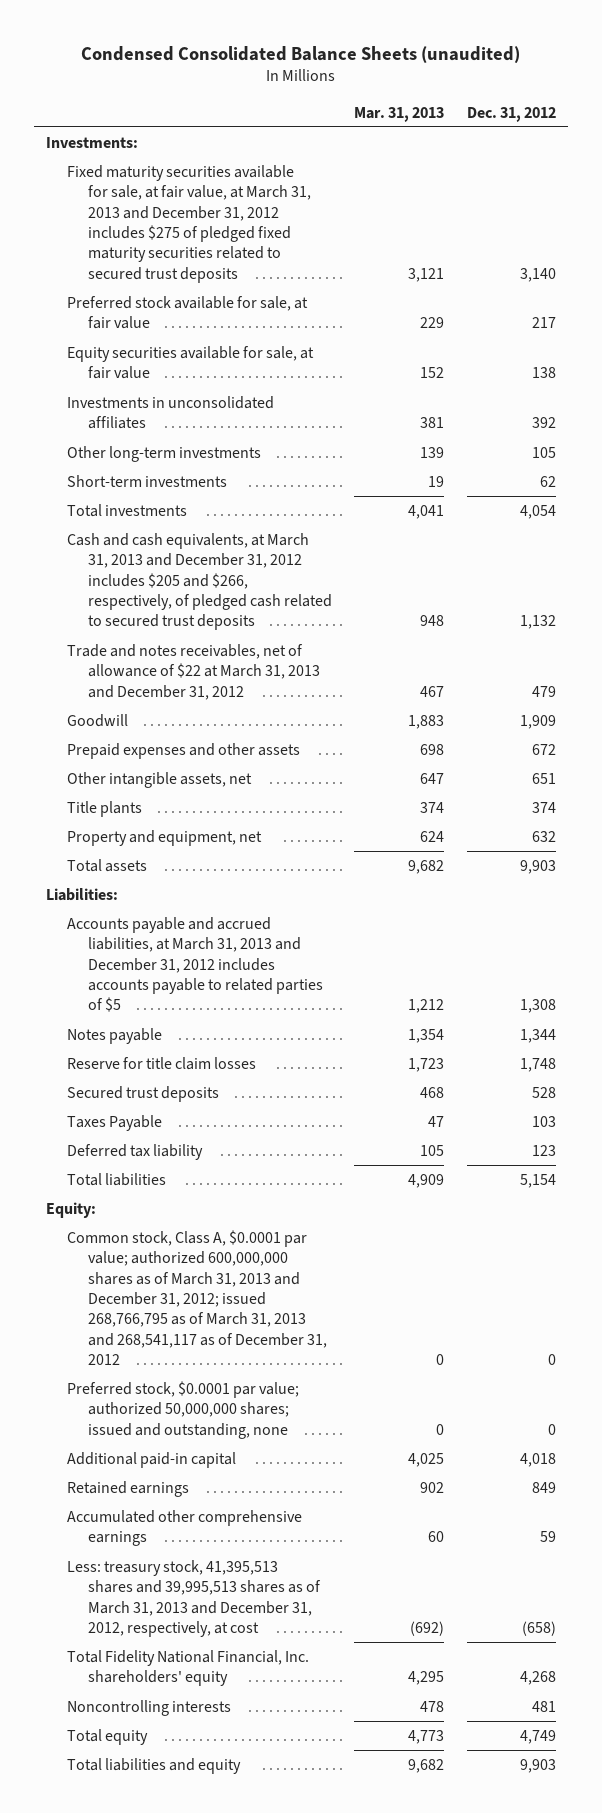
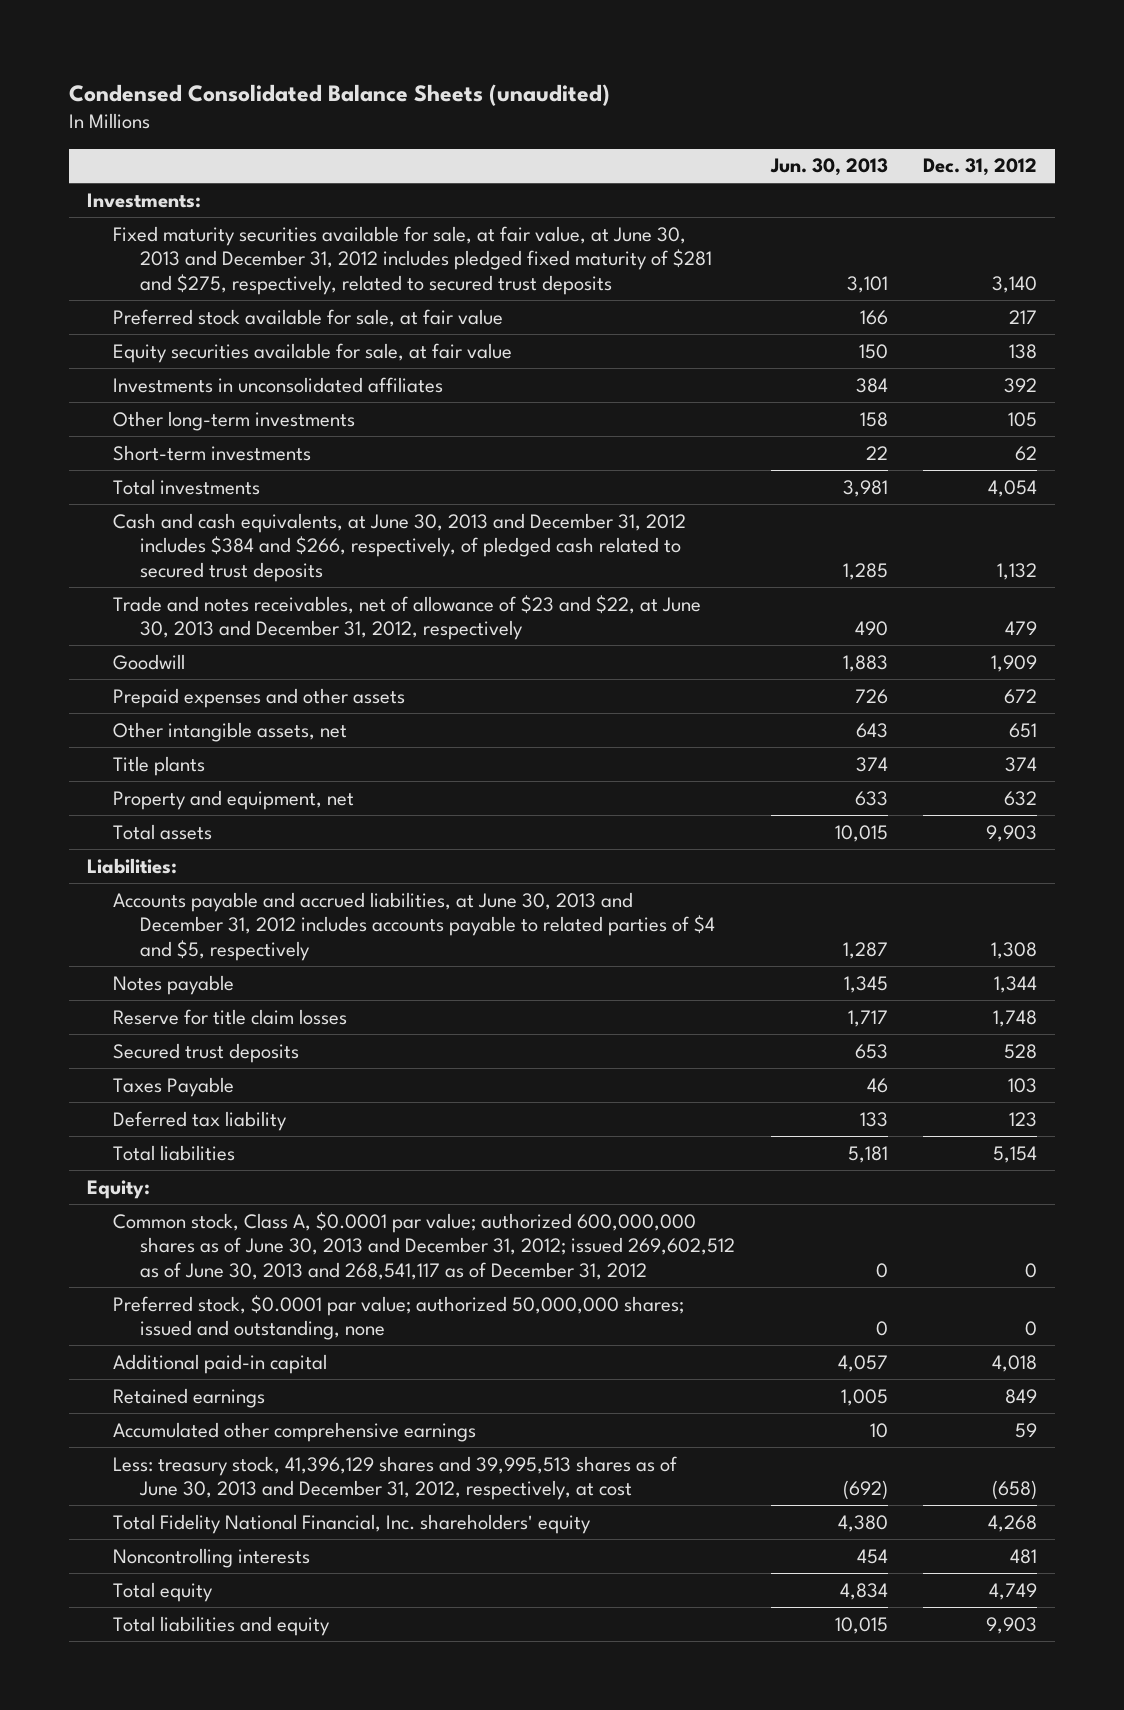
[354,106,445,122] Mar. 31, 2013 -> none
none -> [769,158,888,177] Jun. 30, 2013
[66,164,311,283] Fixed maturity securities available for sale, at fair value, at March 31, 2013 and December 31, 2012 includes $275 of pledged fixed maturity securities related to secured trust deposits -> [113,225,713,296] Fixed maturity securities available for sale, at fair value, at June 30, 2013 and December 31, 2012 includes pledged fixed maturity of $281 and $275, respectively, related to secured trust deposits
[66,532,332,631] Cash and cash equivalents, at March 31, 2013 and December 31, 2012 includes $205 and $266, respectively, of pledged cash related to secured trust deposits -> [113,512,687,583] Cash and cash equivalents, at June 30, 2013 and December 31, 2012 includes $384 and $266, respectively, of pledged cash related to secured trust deposits
[66,643,320,700] Trade and notes receivables, net of allowance of $22 at March 31, 2013 and December 31, 2012 -> [113,594,702,641] Trade and notes receivables, net of allowance of $23 and $22, at June 30, 2013 and December 31, 2012, respectively
[66,916,323,1013] Accounts payable and accrued liabilities, at March 31, 2013 and December 31, 2012 includes accounts payable to related parties of $5 -> [113,891,716,962] Accounts payable and accrued liabilities, at June 30, 2013 and December 31, 2012 includes accounts payable to related parties of $4 and $5, respectively
[66,1229,327,1366] Common stock, Class A, $0.0001 par value; authorized 600,000,000 shares as of March 31, 2013 and December 31, 2012; issued 268,766,795 as of March 31, 2013 and 268,541,117 as of December 31, 2012 -> [113,1211,736,1281] Common stock, Class A, $0.0001 par value; authorized 600,000,000 shares as of June 30, 2013 and December 31, 2012; issued 269,602,512 as of June 30, 2013 and 268,541,117 as of December 31, 2012
[66,1559,321,1637] Less: treasury stock, 41,395,513 shares and 39,995,513 shares as of March 31, 2013 and December 31, 2012, respectively, at cost -> [113,1455,678,1501] Less: treasury stock, 41,396,129 shares and 39,995,513 shares as of June 30, 2013 and December 31, 2012, respectively, at cost

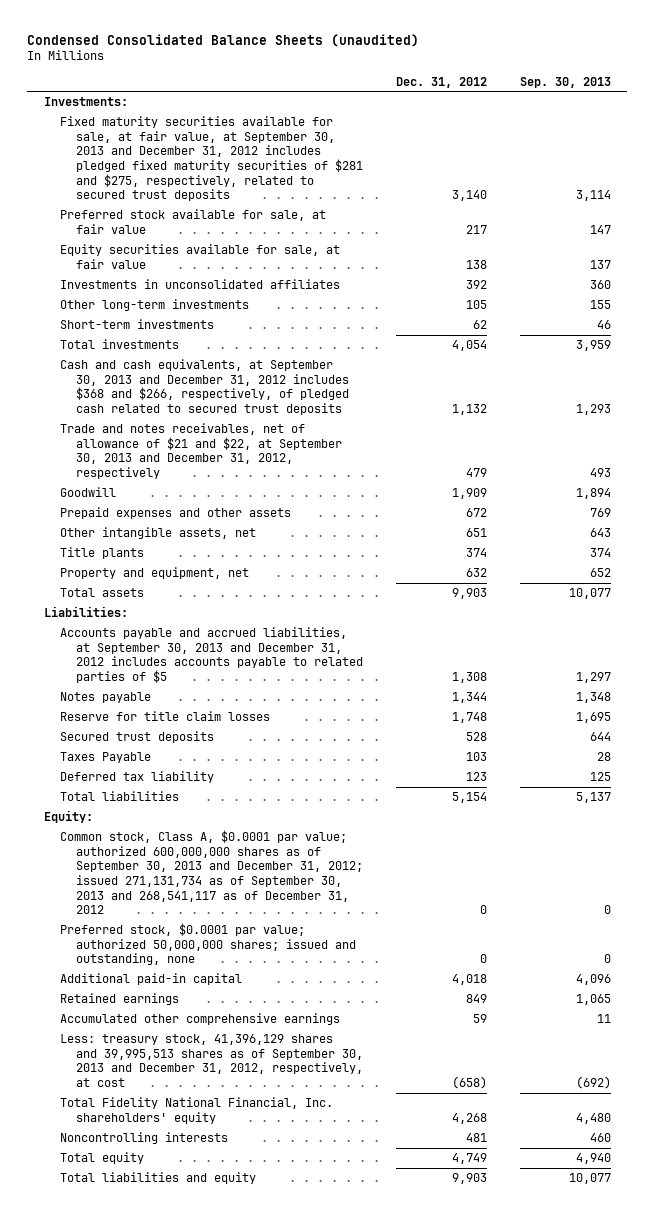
[769,158,888,177] Jun. 30, 2013 -> none
none -> [519,76,611,88] Sep. 30, 2013
[113,225,713,296] Fixed maturity securities available for sale, at fair value, at June 30, 2013 and December 31, 2012 includes pledged fixed maturity of $281 and $275, respectively, related to secured trust deposits -> [60,116,364,202] Fixed maturity securities available for sale, at fair value, at September 30, 2013 and December 31, 2012 includes pledged fixed maturity securities of $281 and $275, respectively, related to secured trust deposits
[113,512,687,583] Cash and cash equivalents, at June 30, 2013 and December 31, 2012 includes $384 and $266, respectively, of pledged cash related to secured trust deposits -> [60,359,350,415] Cash and cash equivalents, at September 30, 2013 and December 31, 2012 includes $368 and $266, respectively, of pledged cash related to secured trust deposits
[113,594,702,641] Trade and notes receivables, net of allowance of $23 and $22, at June 30, 2013 and December 31, 2012, respectively -> [60,423,343,479] Trade and notes receivables, net of allowance of $21 and $22, at September 30, 2013 and December 31, 2012, respectively
[113,891,716,962] Accounts payable and accrued liabilities, at June 30, 2013 and December 31, 2012 includes accounts payable to related parties of $4 and $5, respectively -> [60,627,364,683] Accounts payable and accrued liabilities, at September 30, 2013 and December 31, 2012 includes accounts payable to related parties of $5
[113,1211,736,1281] Common stock, Class A, $0.0001 par value; authorized 600,000,000 shares as of June 30, 2013 and December 31, 2012; issued 269,602,512 as of June 30, 2013 and 268,541,117 as of December 31, 2012 -> [60,830,364,915] Common stock, Class A, $0.0001 par value; authorized 600,000,000 shares as of September 30, 2013 and December 31, 2012; issued 271,131,734 as of September 30, 2013 and 268,541,117 as of December 31, 2012
[113,1455,678,1501] Less: treasury stock, 41,396,129 shares and 39,995,513 shares as of June 30, 2013 and December 31, 2012, respectively, at cost -> [60,1034,364,1087] Less: treasury stock, 41,396,129 shares and 39,995,513 shares as of September 30, 2013 and December 31, 2012, respectively, at cost

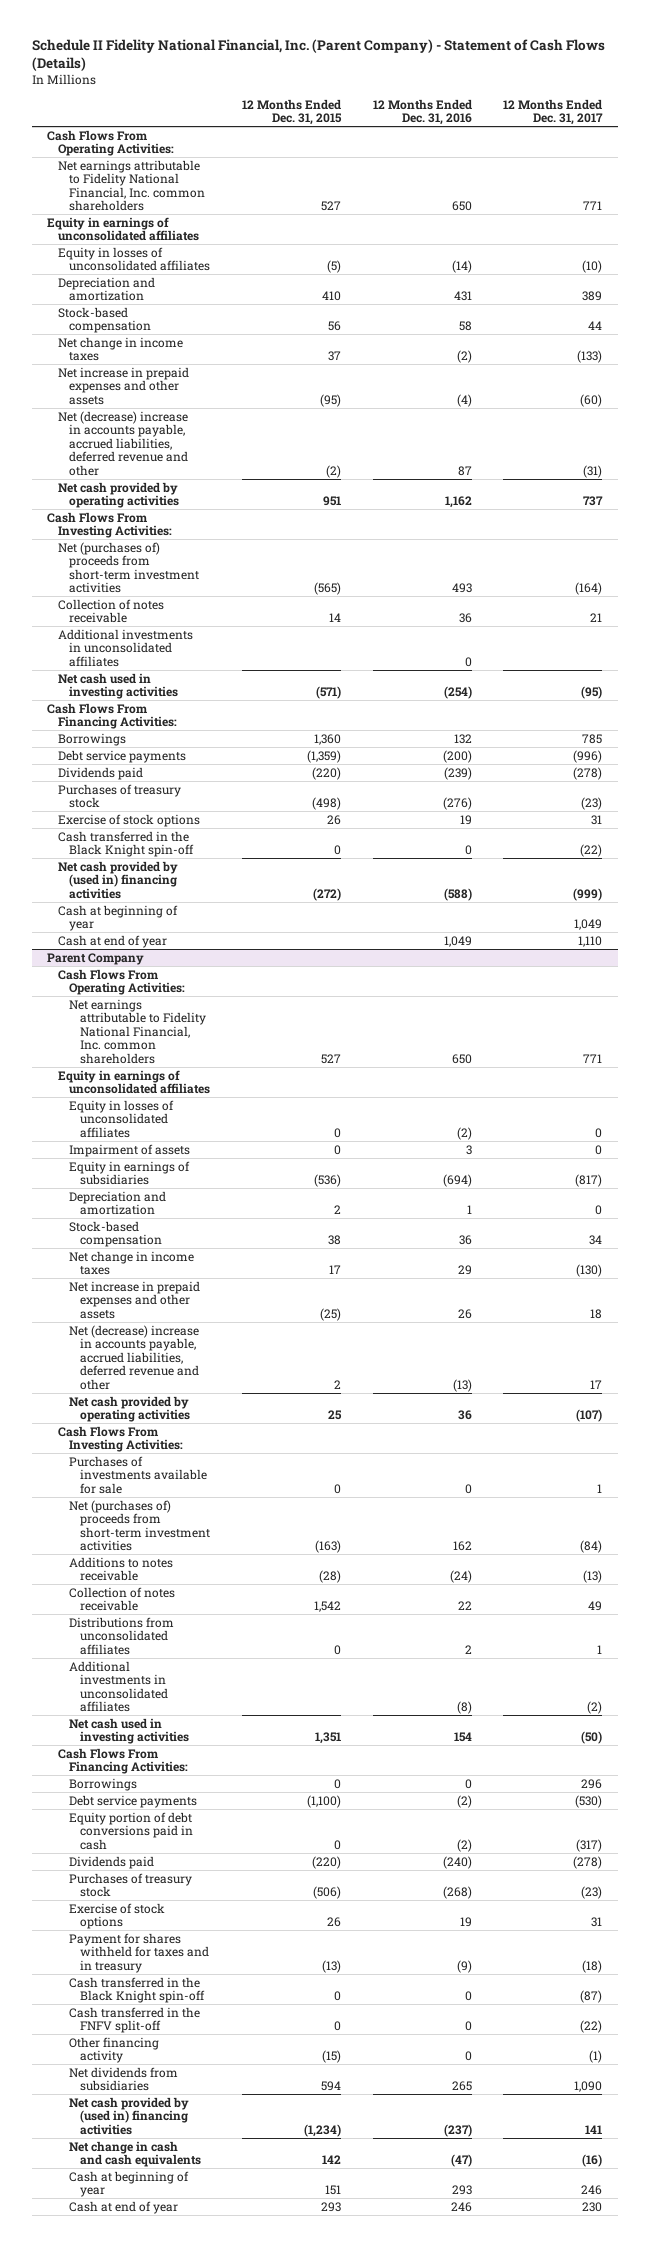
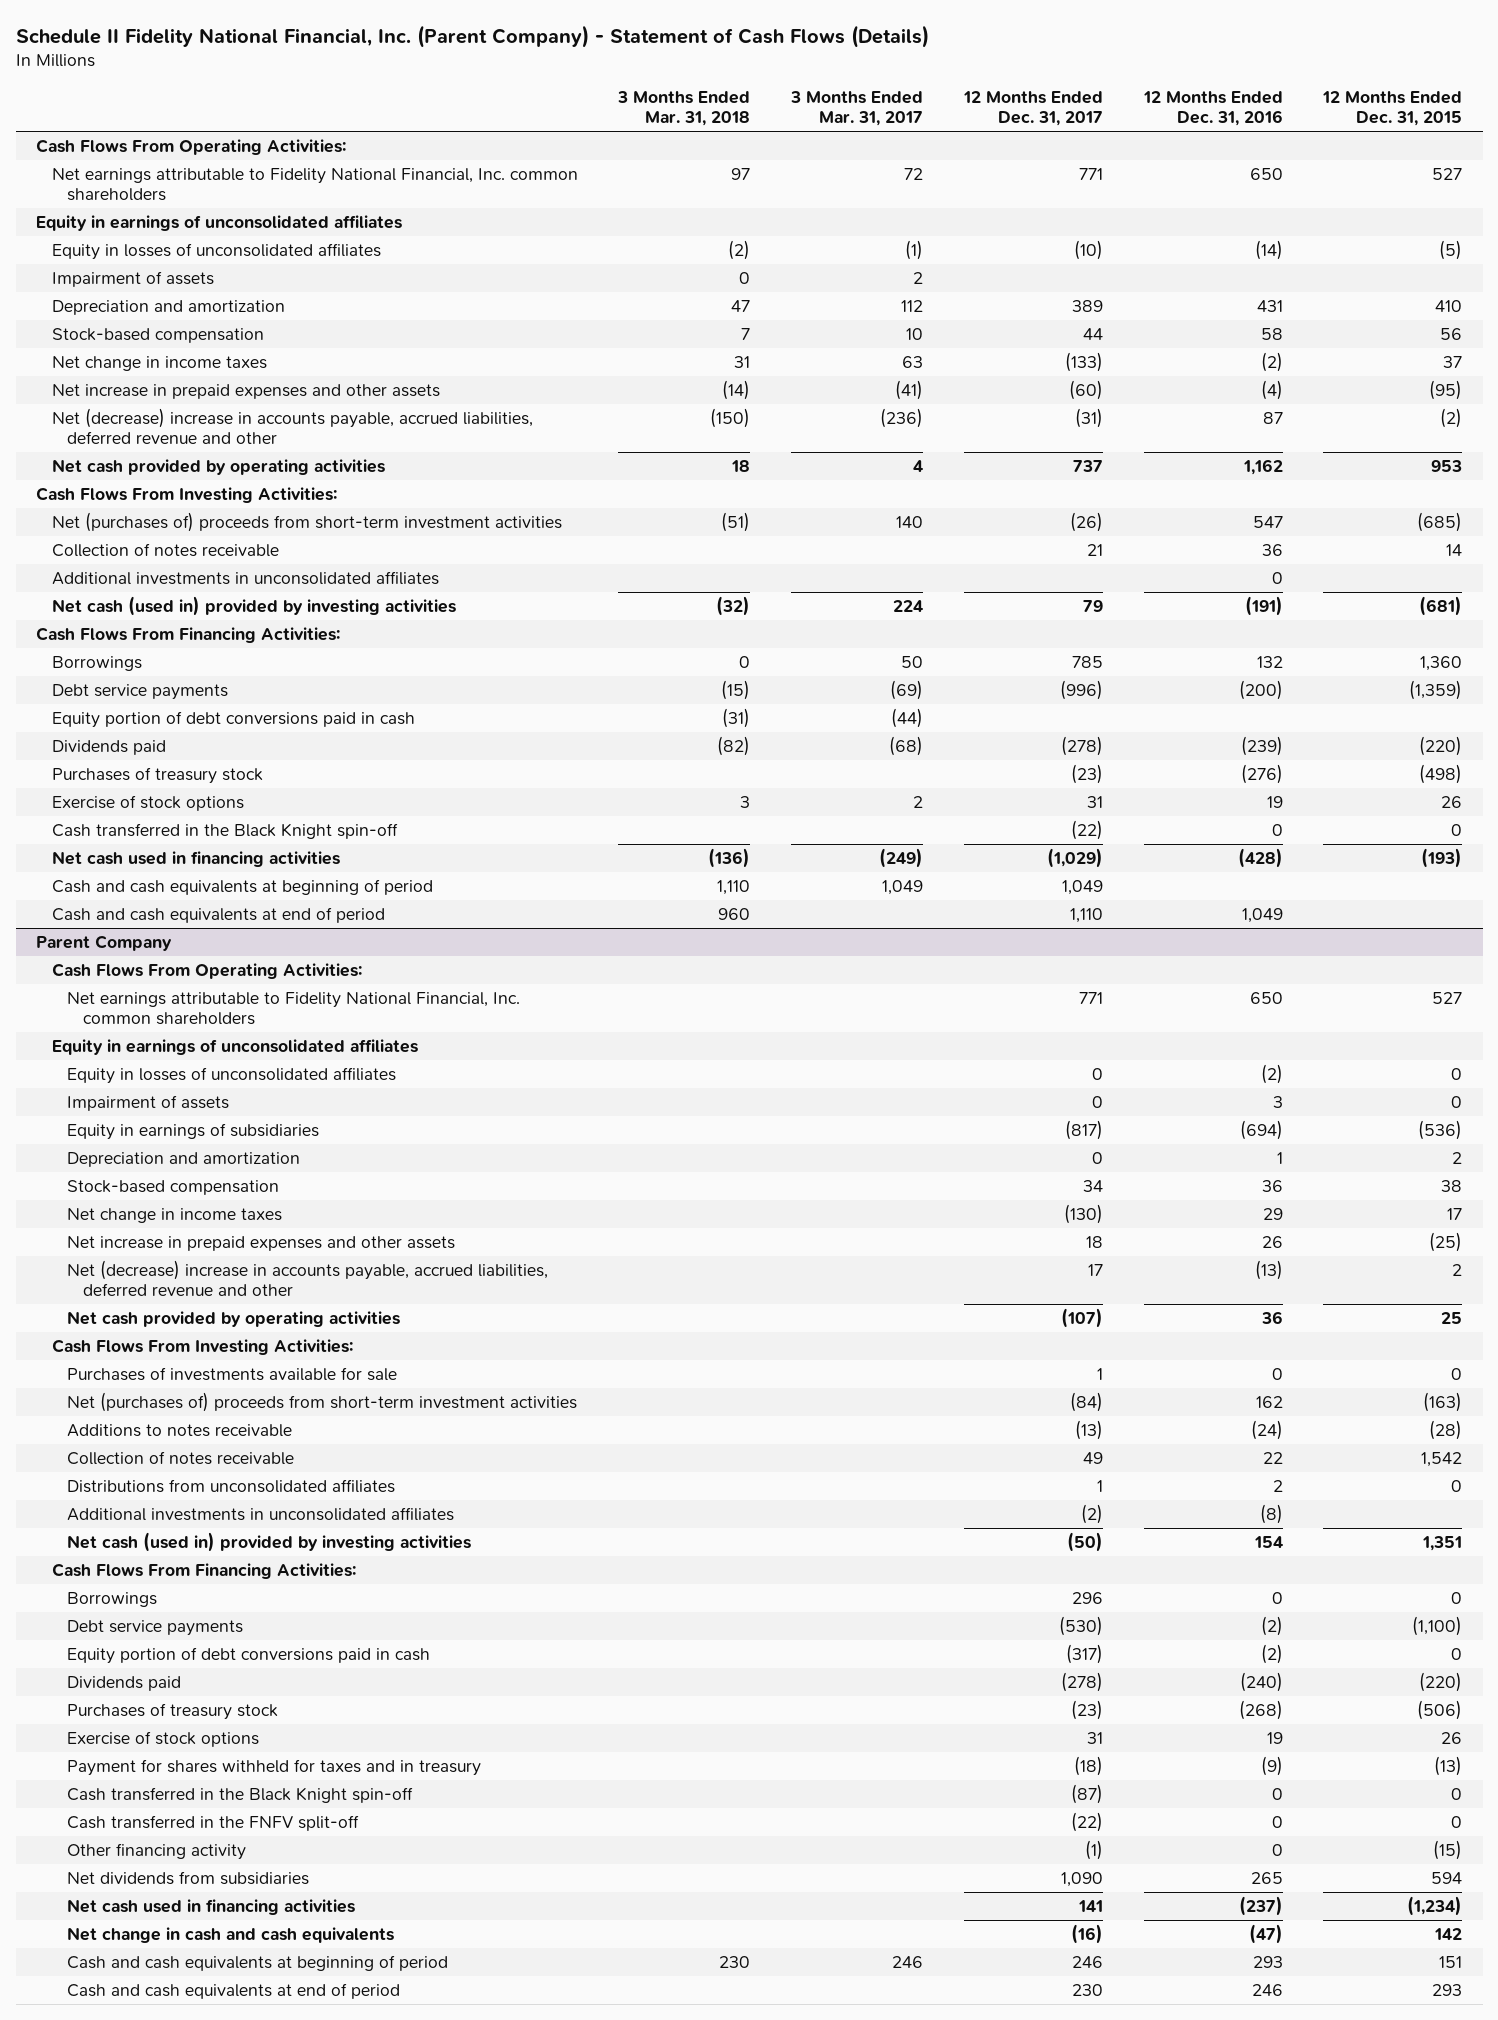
none -> [617,91,751,127] 3 Months Ended Mar. 31, 2018
none -> [790,91,924,127] 3 Months Ended Mar. 31, 2017
none -> [51,270,214,287] Impairment of assets
[323,496,342,507] 951 -> [1431,459,1463,472] 953
[314,582,342,596] (565) -> [1417,511,1463,532] (685)
[451,583,472,594] 493 -> [1252,515,1283,528] 547
[575,582,603,596] (164) -> [1069,511,1103,532] (26)
[58,672,179,700] Net cash used in investing activities -> [51,595,456,616] Net cash (used in) provided by investing activities
[316,686,342,700] (571) -> [1419,595,1463,616] (681)
[443,686,472,700] (254) -> [1244,595,1283,616] (191)
[581,686,603,700] (95) -> [1082,599,1103,612] 79
none -> [51,710,415,728] Equity portion of debt conversions paid in cash
[58,860,179,899] Net cash provided by (used in) financing activities -> [51,850,340,867] Net cash used in financing activities
[313,887,342,901] (272) -> [1421,847,1463,868] (193)
[443,887,472,901] (588) -> [1237,847,1283,868] (428)
[573,887,603,901] (999) -> [1046,847,1103,868] (1,029)
[58,904,179,932] Cash at beginning of year -> [51,878,433,895] Cash and cash equivalents at beginning of period
[58,934,168,948] Cash at end of year -> [51,906,385,923] Cash and cash equivalents at end of period
[69,1717,190,1745] Net cash used in investing activities -> [67,1531,472,1552] Net cash (used in) provided by investing activities
[69,2096,190,2135] Net cash provided by (used in) financing activities -> [67,1898,356,1915] Net cash used in financing activities
[69,2170,190,2198] Cash at beginning of year -> [67,1954,449,1971] Cash and cash equivalents at beginning of period
[69,2200,179,2214] Cash at end of year -> [67,1982,401,1999] Cash and cash equivalents at end of period

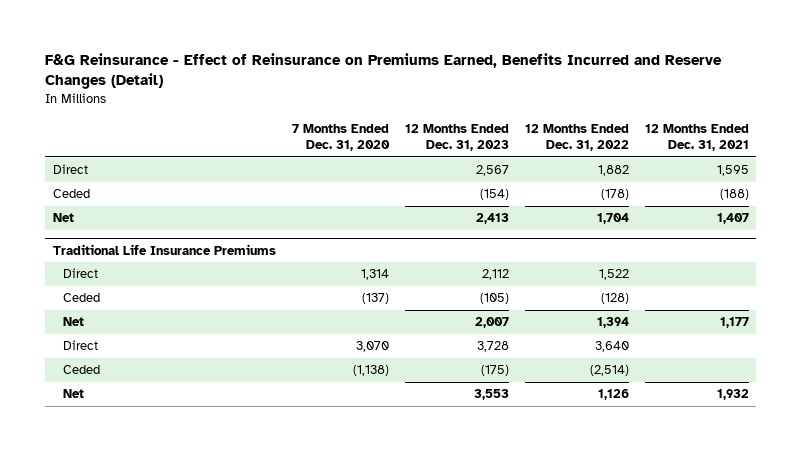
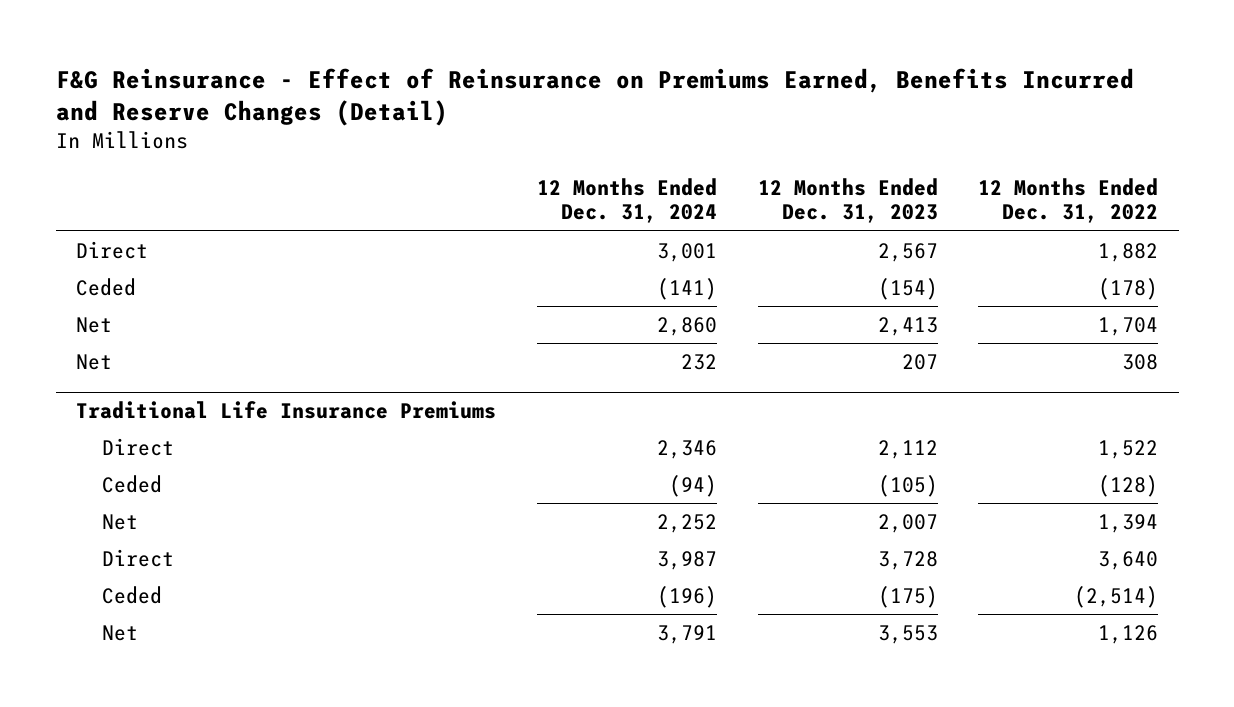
[291,123,390,152] 7 Months Ended Dec. 31, 2020 -> none
[644,123,749,152] 12 Months Ended Dec. 31, 2021 -> none
none -> [536,178,717,224] 12 Months Ended Dec. 31, 2024
none -> [76,353,113,370] Net

